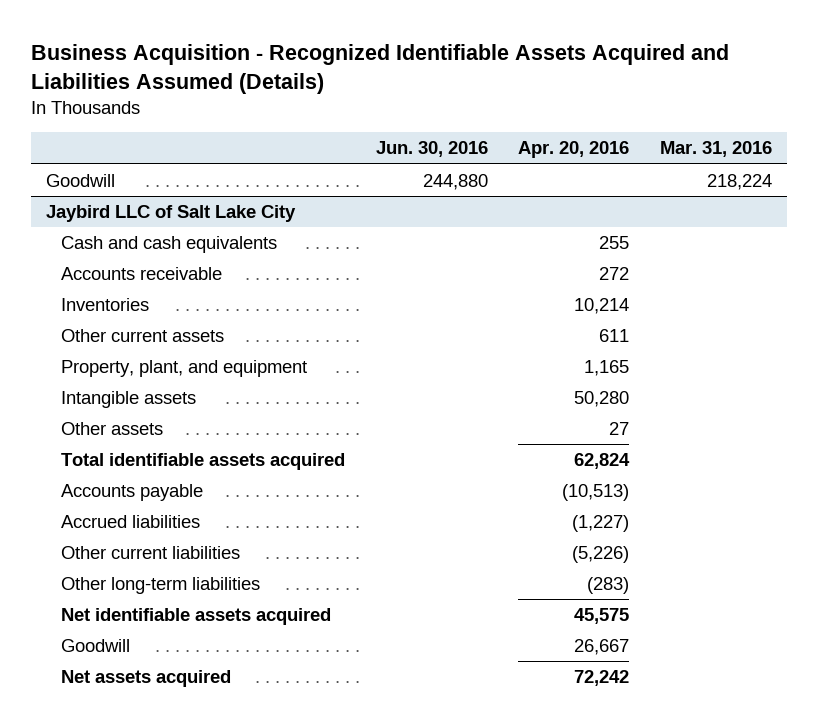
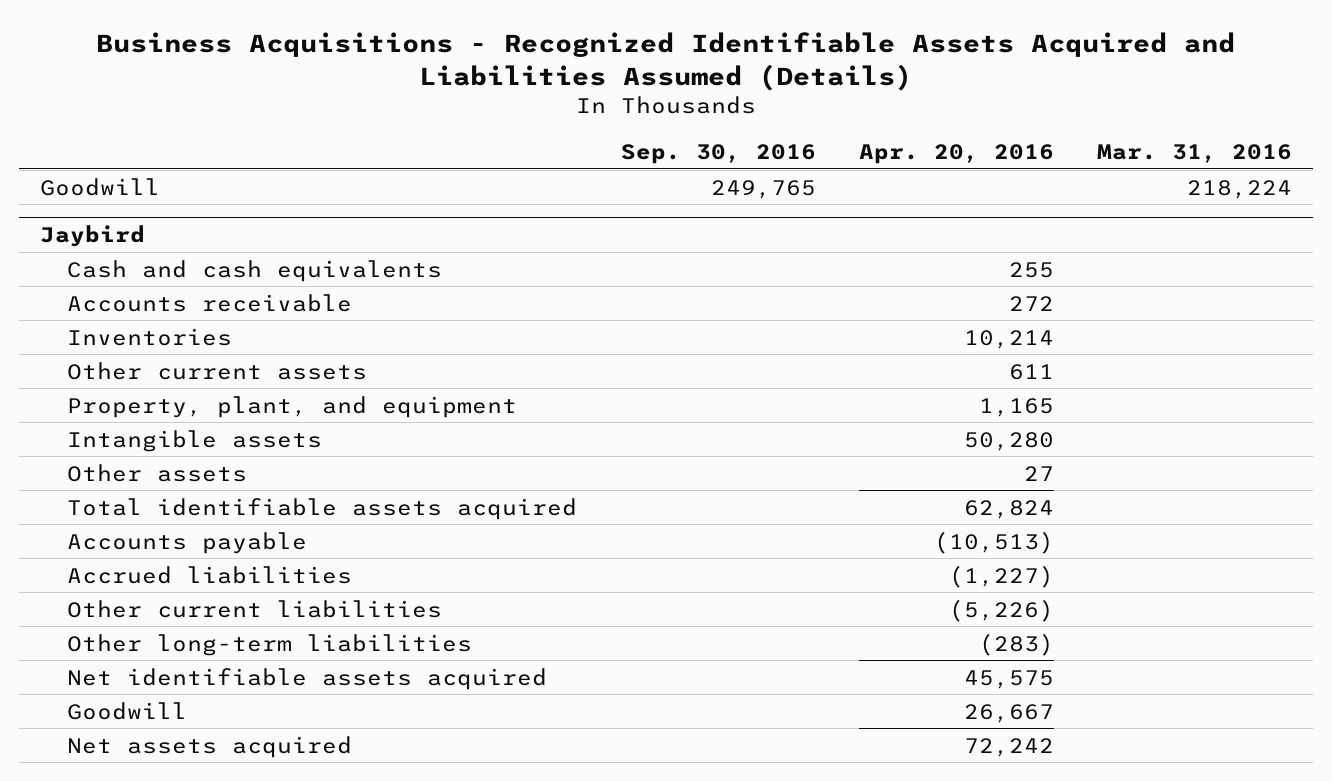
[30,43,729,94] Business Acquisition - Recognized Identifiable Assets Acquired and Liabilities Assumed (Details) -> [96,31,1236,91] Business Acquisitions - Recognized Identifiable Assets Acquired and Liabilities Assumed (Details)
[375,141,488,158] Jun. 30, 2016 -> none
none -> [620,144,816,165] Sep. 30, 2016
[46,205,297,223] Jaybird LLC of Salt Lake City -> [40,225,146,248] Jaybird

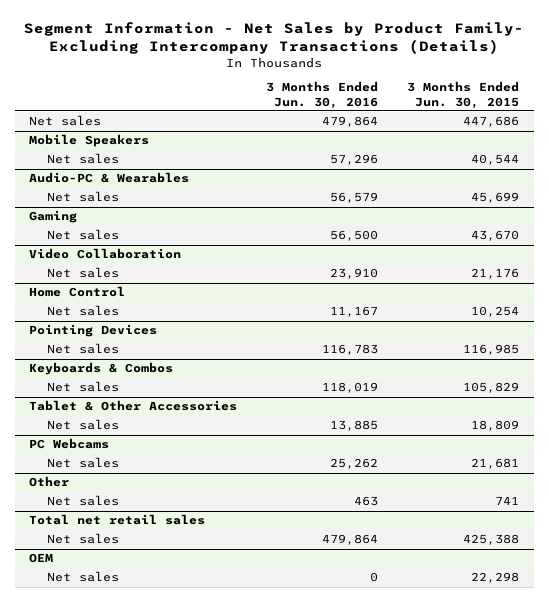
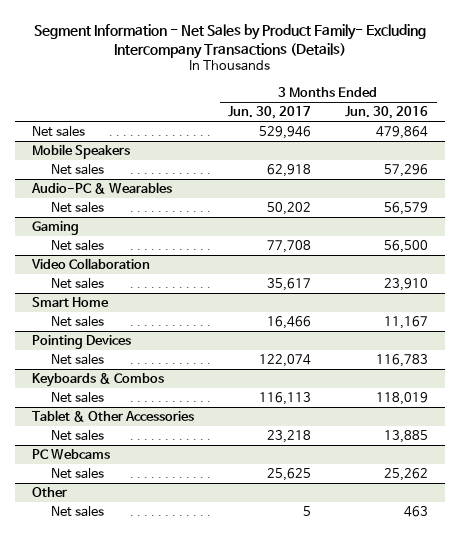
[407,81,520,109] 3 Months Ended Jun. 30, 2015 -> none
none -> [228,106,312,120] Jun. 30, 2017
[29,286,126,298] Home Control -> none
none -> [32,297,110,308] Smart Home
[29,514,206,526] Total net retail sales -> none
[46,533,119,545] Net sales -> none
[29,553,54,564] OEM -> none
[46,571,119,583] Net sales -> none

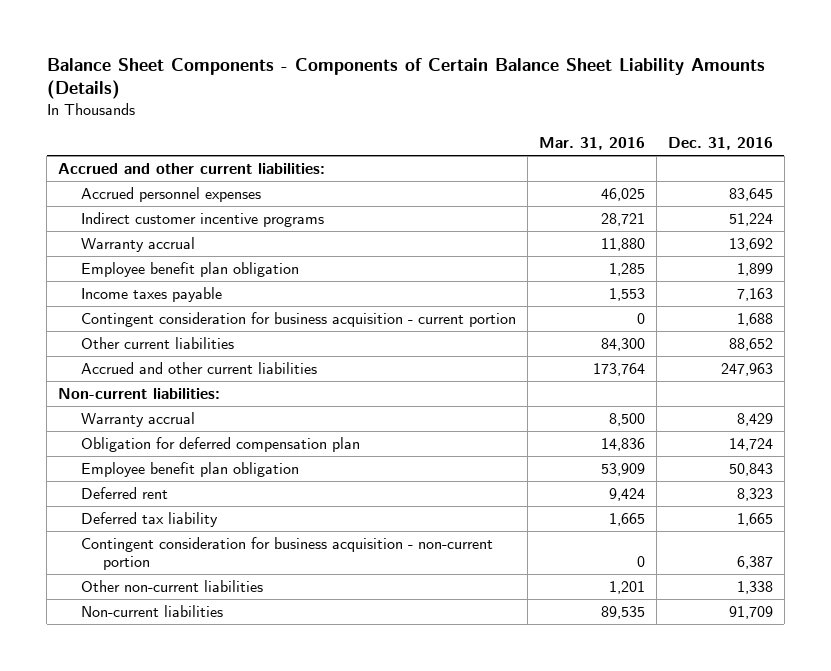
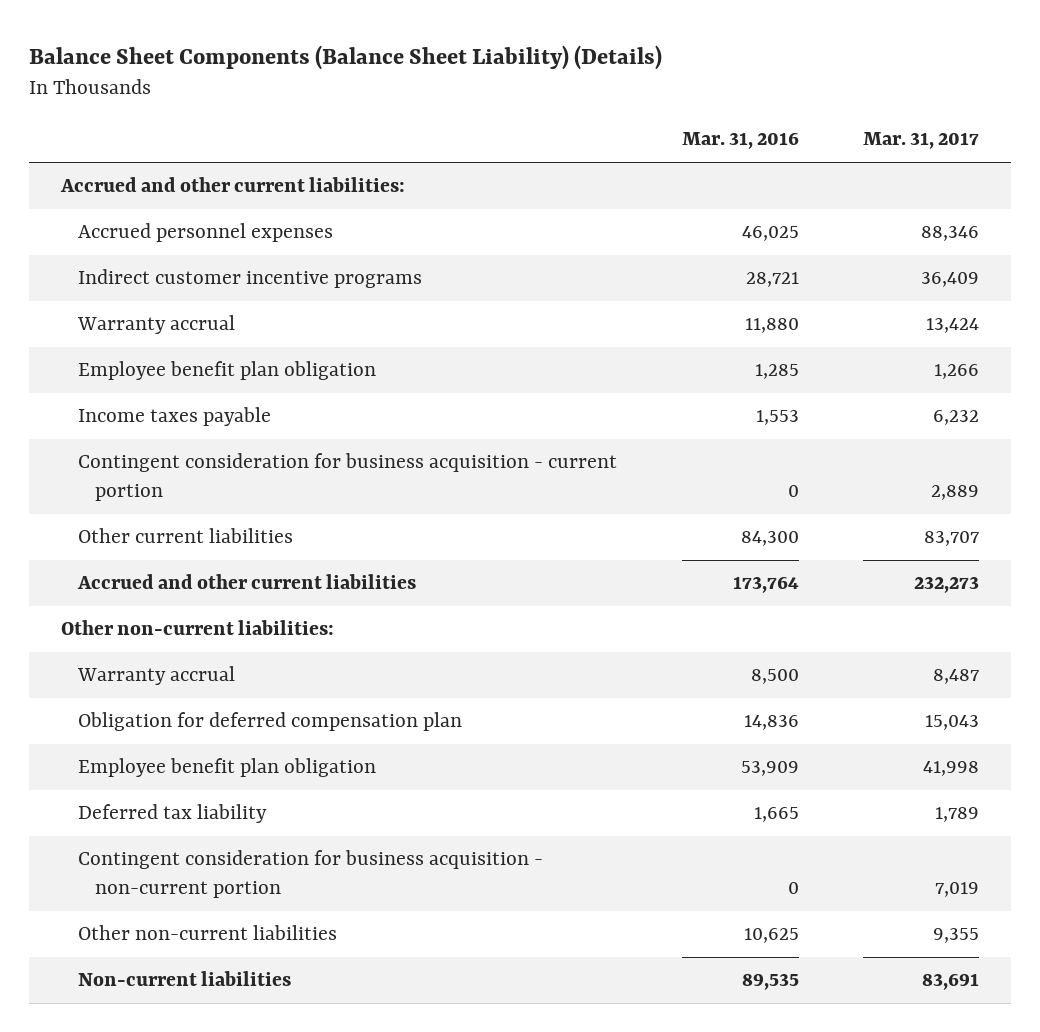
[46,57,765,100] Balance Sheet Components - Components of Certain Balance Sheet Liability Amounts (Details) -> [29,44,663,70] Balance Sheet Components (Balance Sheet Liability) (Details)
[667,137,773,151] Dec. 31, 2016 -> none
none -> [862,132,979,150] Mar. 31, 2017
[58,387,221,399] Non-current liabilities: -> [61,620,335,636] Other non-current liabilities:
[80,486,168,499] Deferred rent -> none
[608,580,645,594] 1,201 -> [743,928,799,944] 10,625

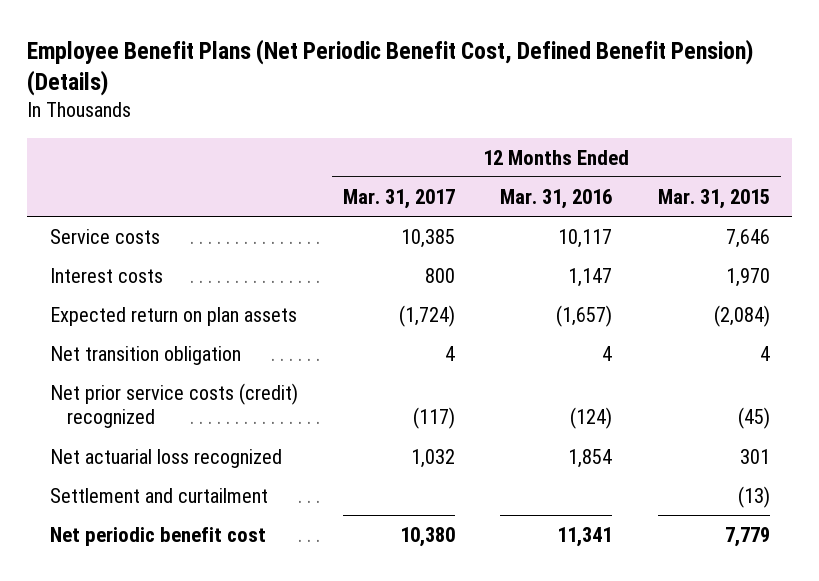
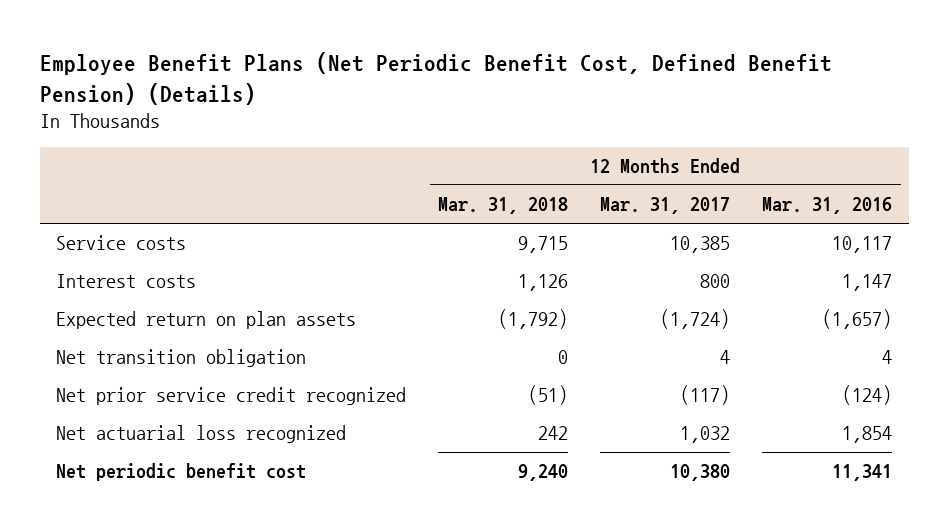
[657,188,770,209] Mar. 31, 2015 -> none
none -> [438,197,569,215] Mar. 31, 2018
[49,382,298,429] Net prior service costs (credit) recognized -> [55,387,406,406] Net prior service credit recognized
[49,487,268,503] Settlement and curtailment -> none

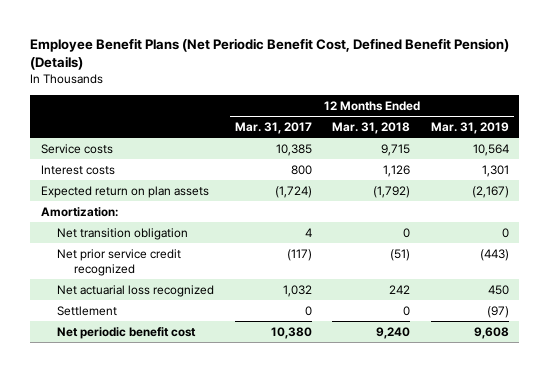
[762,197,893,215] Mar. 31, 2016 -> none
none -> [430,121,509,134] Mar. 31, 2019
none -> [40,206,118,217] Amortization:
none -> [57,305,118,316] Settlement

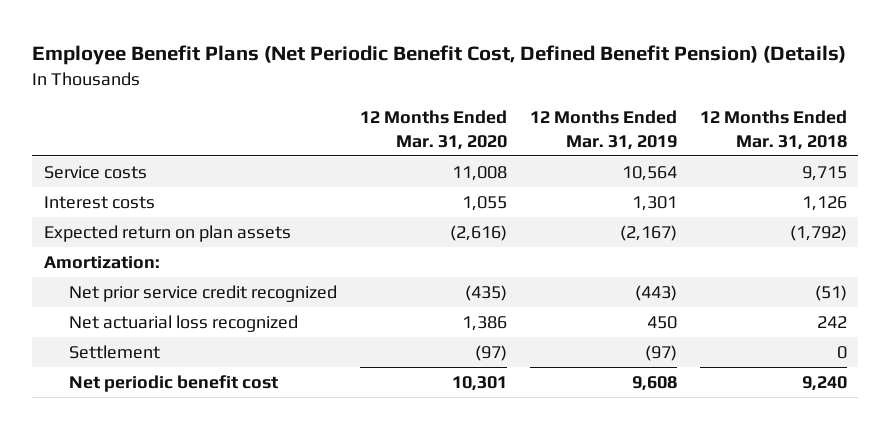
[234,121,312,134] Mar. 31, 2017 -> none
none -> [359,110,507,150] 12 Months Ended Mar. 31, 2020
[57,227,189,240] Net transition obligation -> none

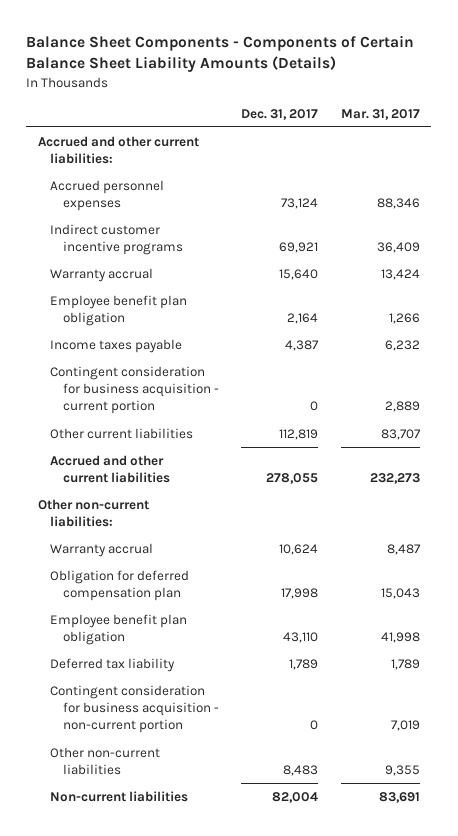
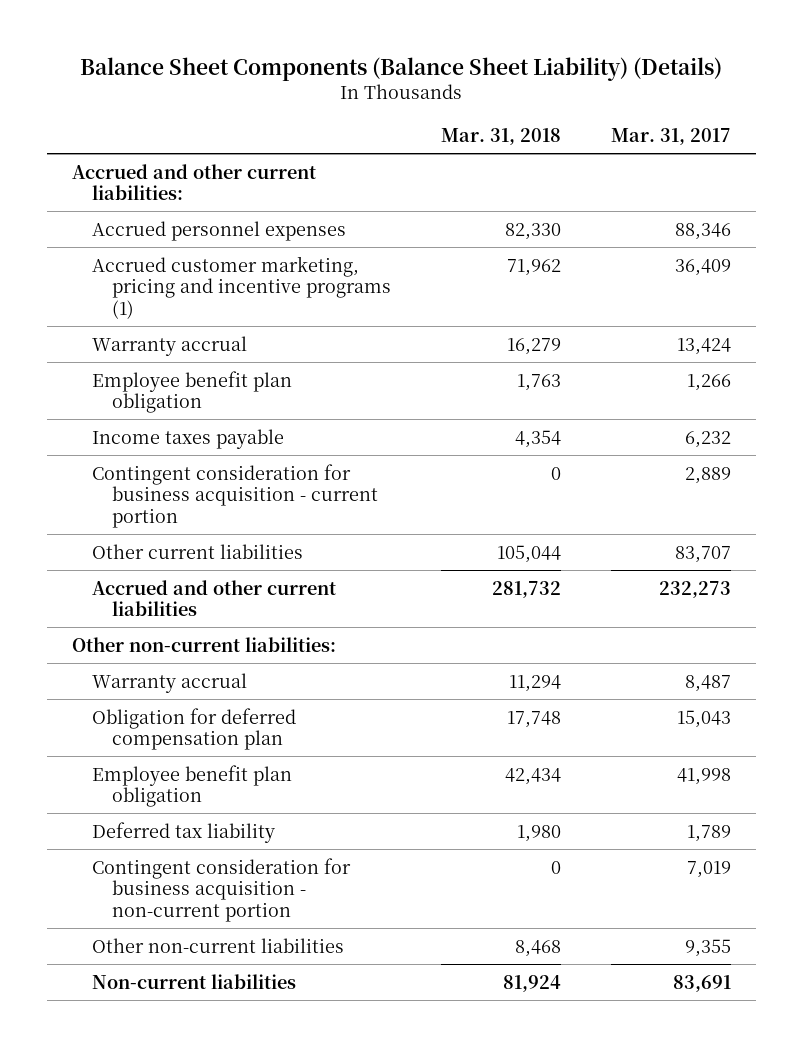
[26,35,415,73] Balance Sheet Components - Components of Certain Balance Sheet Liability Amounts (Details) -> [80,56,723,81] Balance Sheet Components (Balance Sheet Liability) (Details)
[241,108,319,120] Dec. 31, 2017 -> none
none -> [441,127,562,145] Mar. 31, 2018
[50,223,183,256] Indirect customer incentive programs -> [92,255,392,319] Accrued customer marketing, pricing and incentive programs (1)

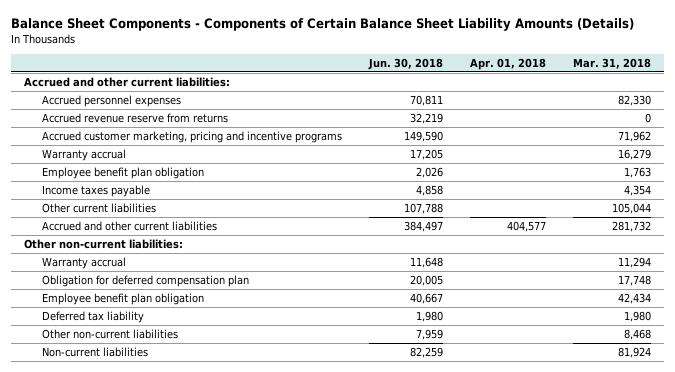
[80,56,723,81] Balance Sheet Components (Balance Sheet Liability) (Details) -> [10,18,634,32] Balance Sheet Components - Components of Certain Balance Sheet Liability Amounts (Details)
[611,127,732,145] Mar. 31, 2017 -> none
none -> [367,57,443,70] Jun. 30, 2018
none -> [469,57,546,70] Apr. 01, 2018
none -> [41,112,228,123] Accrued revenue reserve from returns
[92,255,392,319] Accrued customer marketing, pricing and incentive programs (1) -> [41,130,342,143] Accrued customer marketing, pricing and incentive programs
[92,463,379,528] Contingent consideration for business acquisition - current portion -> none
[92,857,352,922] Contingent consideration for business acquisition - non-current portion -> none

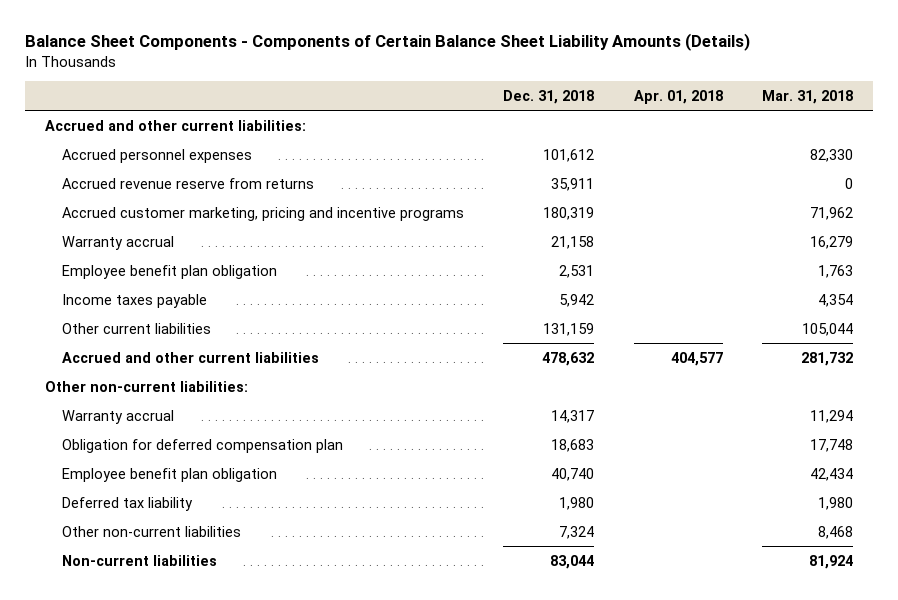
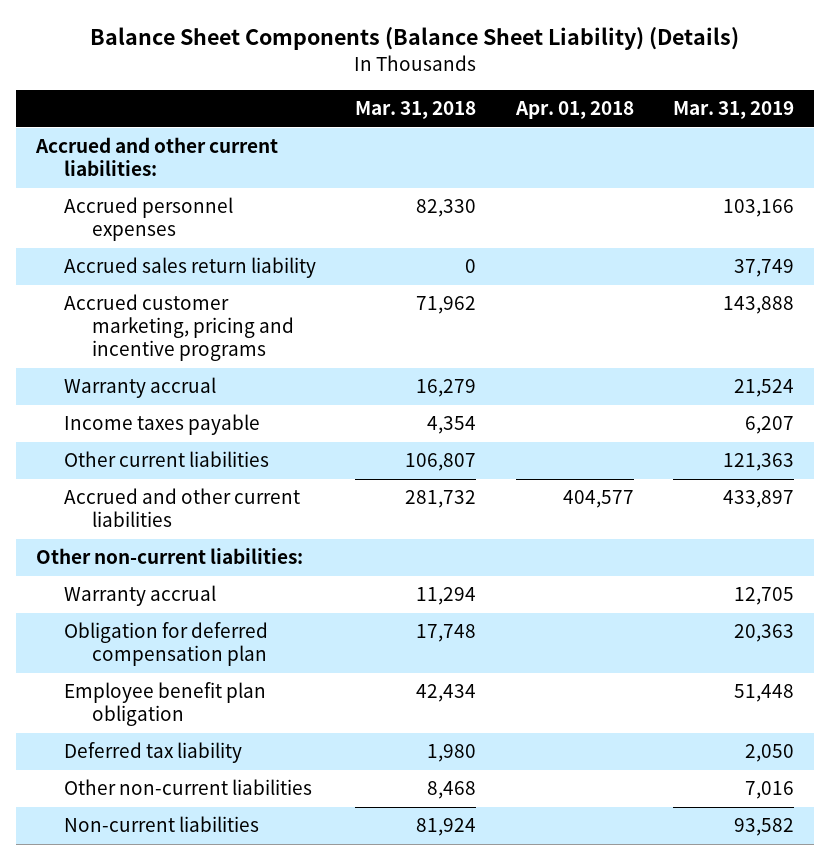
[25,33,751,52] Balance Sheet Components - Components of Certain Balance Sheet Liability Amounts (Details) -> [89,27,739,51] Balance Sheet Components (Balance Sheet Liability) (Details)
[503,89,595,104] Dec. 31, 2018 -> none
none -> [672,101,794,120] Mar. 31, 2019
[61,177,314,189] Accrued revenue reserve from returns -> none
none -> [64,257,317,279] Accrued sales return liability
[61,264,277,279] Employee benefit plan obligation -> none
[802,322,854,336] 105,044 -> [405,453,477,472] 106,807

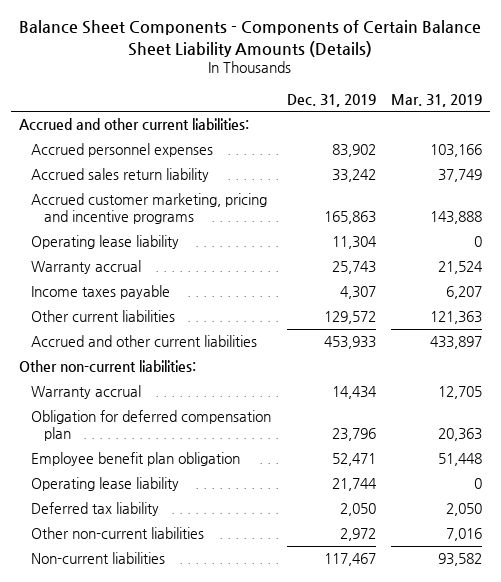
[89,27,739,51] Balance Sheet Components (Balance Sheet Liability) (Details) -> [19,20,482,57] Balance Sheet Components - Components of Certain Balance Sheet Liability Amounts (Details)
[355,101,477,120] Mar. 31, 2018 -> none
[514,101,634,120] Apr. 01, 2018 -> none
none -> [286,93,376,107] Dec. 31, 2019
none -> [31,235,180,250] Operating lease liability
none -> [31,477,180,492] Operating lease liability

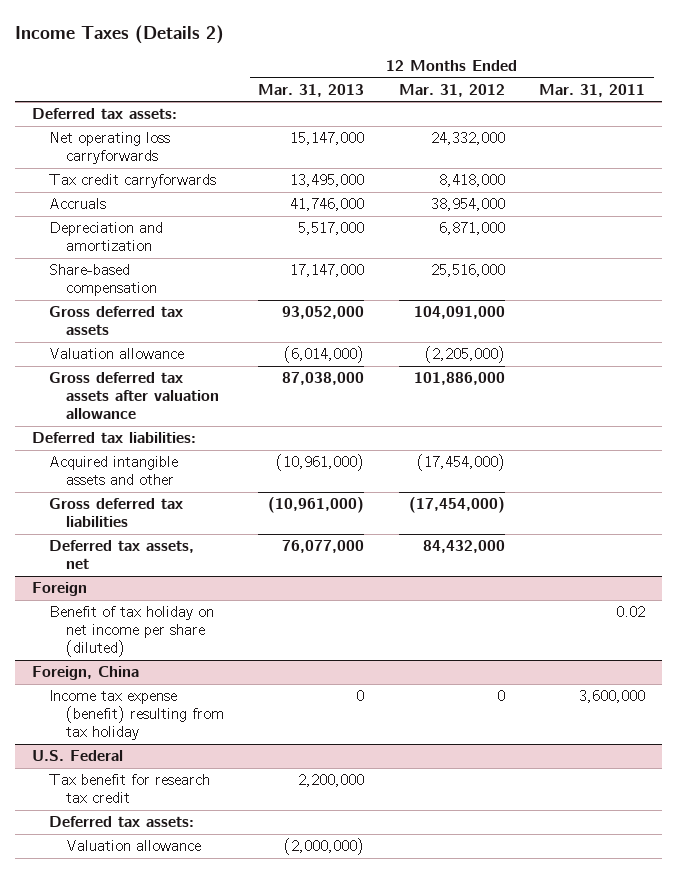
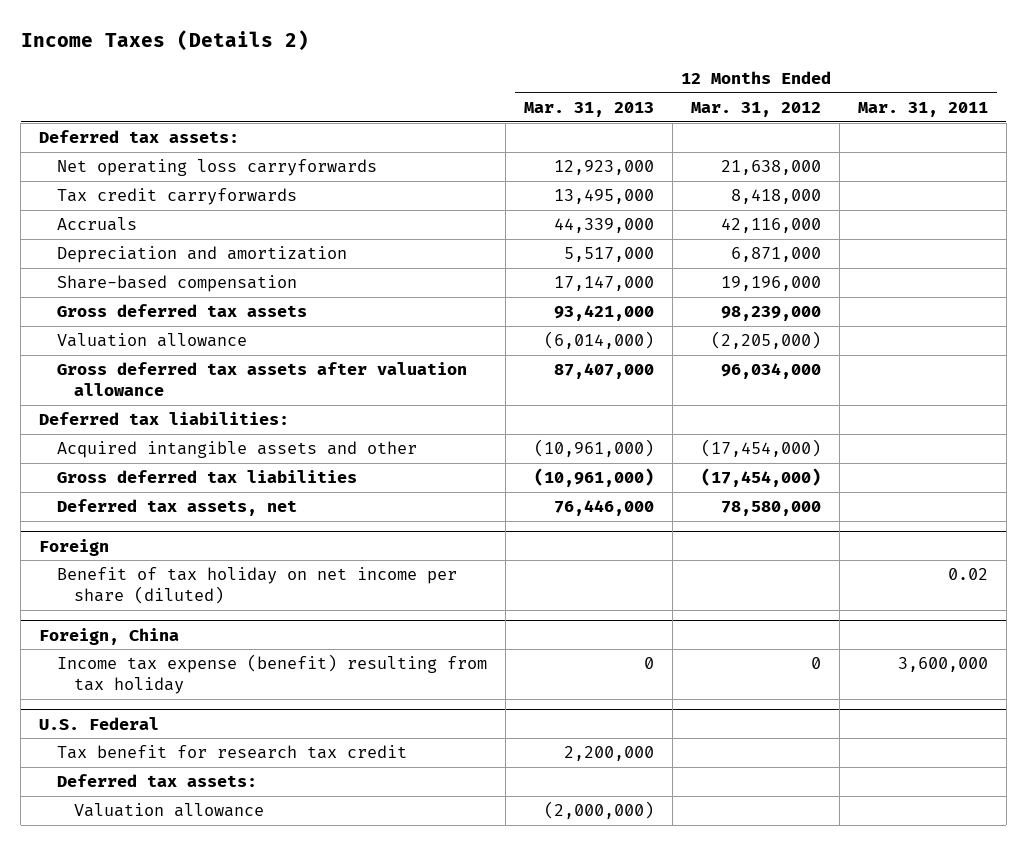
[290,132,365,146] 15,147,000 -> [553,160,654,176] 12,923,000
[430,132,505,146] 24,332,000 -> [720,160,821,176] 21,638,000
[290,198,365,212] 41,746,000 -> [553,218,654,234] 44,339,000
[430,198,505,212] 38,954,000 -> [720,218,821,234] 42,116,000
[430,264,505,278] 25,516,000 -> [720,276,821,292] 19,196,000
[282,306,365,320] 93,052,000 -> [553,305,654,322] 93,421,000
[413,306,505,320] 104,091,000 -> [720,306,821,322] 98,239,000
[282,372,365,386] 87,038,000 -> [553,363,654,380] 87,407,000
[413,372,505,386] 101,886,000 -> [720,363,821,380] 96,034,000
[282,540,365,554] 76,077,000 -> [553,500,654,517] 76,446,000
[422,540,505,554] 84,432,000 -> [720,501,821,517] 78,580,000

